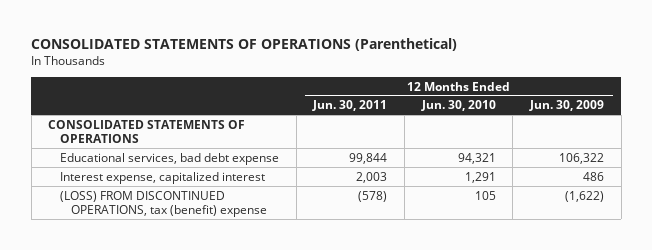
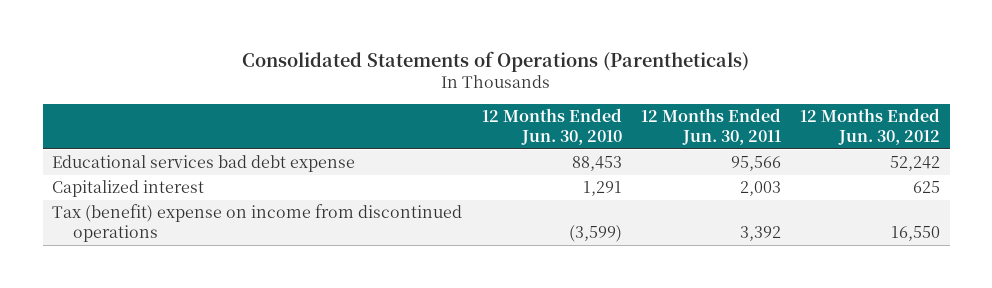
[31,38,458,52] CONSOLIDATED STATEMENTS OF OPERATIONS (Parenthetical) -> [242,51,750,73] Consolidated Statements of Operations (Parentheticals)
[529,100,605,112] Jun. 30, 2009 -> none
none -> [800,108,941,146] 12 Months Ended Jun. 30, 2012
[48,119,246,143] CONSOLIDATED STATEMENTS OF OPERATIONS -> none
[59,152,279,165] Educational services, bad debt expense -> [52,155,356,173] Educational services bad debt expense
[349,152,388,164] 99,844 -> [730,156,781,172] 95,566
[457,152,496,164] 94,321 -> [571,156,622,172] 88,453
[59,171,265,184] Interest expense, capitalized interest -> [52,180,205,198] Capitalized interest
[59,190,268,217] (LOSS) FROM DISCONTINUED OPERATIONS, tax (benefit) expense -> [52,204,463,243] Tax (benefit) expense on income from discontinued operations
[358,190,388,202] (578) -> [739,226,781,242] 3,392
[474,190,496,200] 105 -> [568,225,622,243] (3,599)

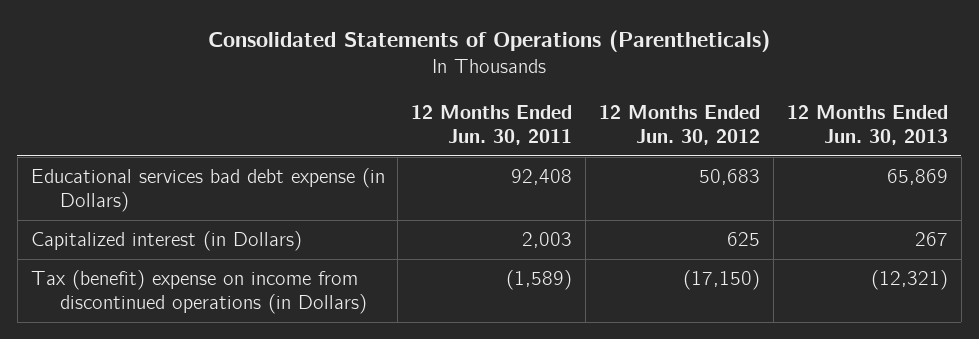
[481,108,622,146] 12 Months Ended Jun. 30, 2010 -> none
none -> [786,104,948,145] 12 Months Ended Jun. 30, 2013
[52,155,356,173] Educational services bad debt expense -> [30,168,385,213] Educational services bad debt expense (in Dollars)
[730,156,781,172] 95,566 -> [511,169,573,186] 92,408
[890,156,941,172] 52,242 -> [699,169,761,186] 50,683
[52,180,205,198] Capitalized interest -> [30,231,302,252] Capitalized interest (in Dollars)
[52,204,463,243] Tax (benefit) expense on income from discontinued operations -> [30,270,367,315] Tax (benefit) expense on income from discontinued operations (in Dollars)
[739,226,781,242] 3,392 -> [506,270,573,291] (1,589)
[891,226,941,242] 16,550 -> [683,270,761,291] (17,150)

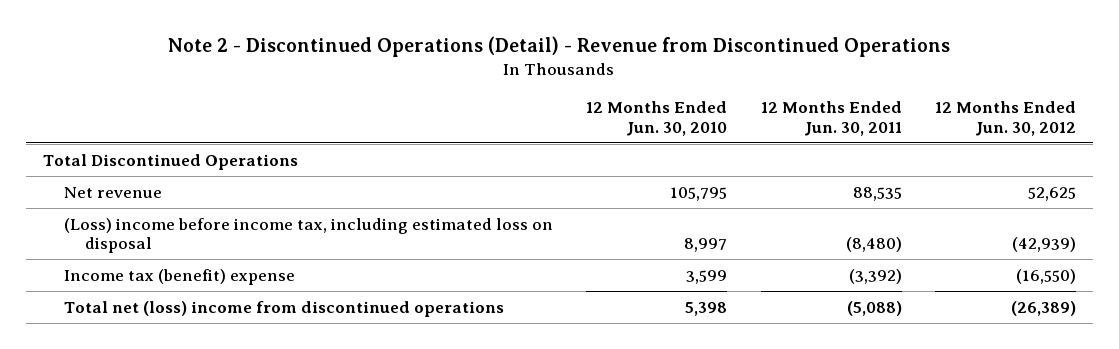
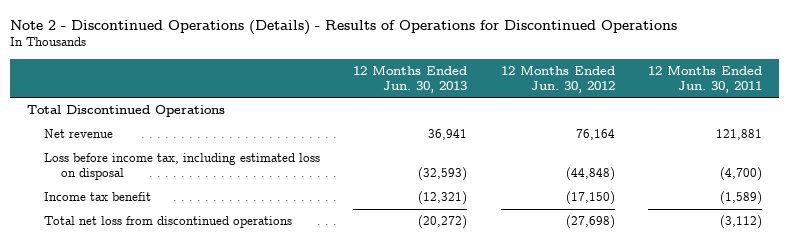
[168,36,951,58] Note 2 - Discontinued Operations (Detail) - Revenue from Discontinued Operations -> [10,19,678,35] Note 2 - Discontinued Operations (Details) - Results of Operations for Discontinued Operations
[586,101,728,136] 12 Months Ended Jun. 30, 2010 -> none
none -> [353,64,468,93] 12 Months Ended Jun. 30, 2013
[852,186,902,201] 88,535 -> [715,129,762,141] 121,881
[1028,186,1077,201] 52,625 -> [575,129,615,141] 76,164
[63,217,553,254] (Loss) income before income tax, including estimated loss on disposal -> [44,153,321,180] Loss before income tax, including estimated loss on disposal
[845,237,902,253] (8,480) -> [719,166,762,181] (4,700)
[1012,237,1077,253] (42,939) -> [565,166,615,181] (44,848)
[63,268,295,285] Income tax (benefit) expense -> [44,192,152,202] Income tax benefit
[848,268,902,284] (3,392) -> [719,191,762,206] (1,589)
[1016,268,1077,284] (16,550) -> [565,191,615,206] (17,150)
[63,300,504,317] Total net (loss) income from discontinued operations -> [44,216,293,229] Total net loss from discontinued operations
[846,300,902,316] (5,088) -> [719,215,762,230] (3,112)
[1011,300,1077,316] (26,389) -> [565,215,615,230] (27,698)

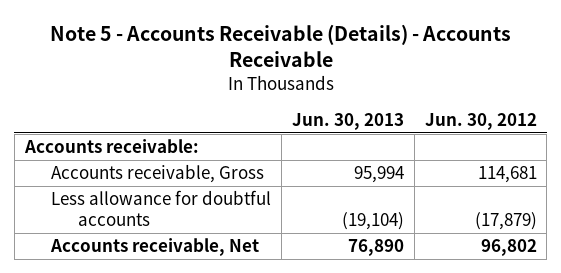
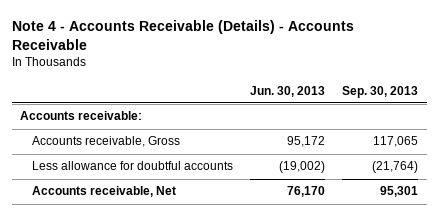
[49,23,511,67] Note 5 - Accounts Receivable (Details) - Accounts Receivable -> [11,19,354,50] Note 4 - Accounts Receivable (Details) - Accounts Receivable
[424,112,537,130] Jun. 30, 2012 -> none
none -> [341,85,418,98] Sep. 30, 2013
[353,166,404,184] 95,994 -> [286,136,325,148] 95,172
[341,212,404,231] (19,104) -> [278,161,325,174] (19,002)
[347,239,404,257] 76,890 -> [286,186,325,198] 76,170

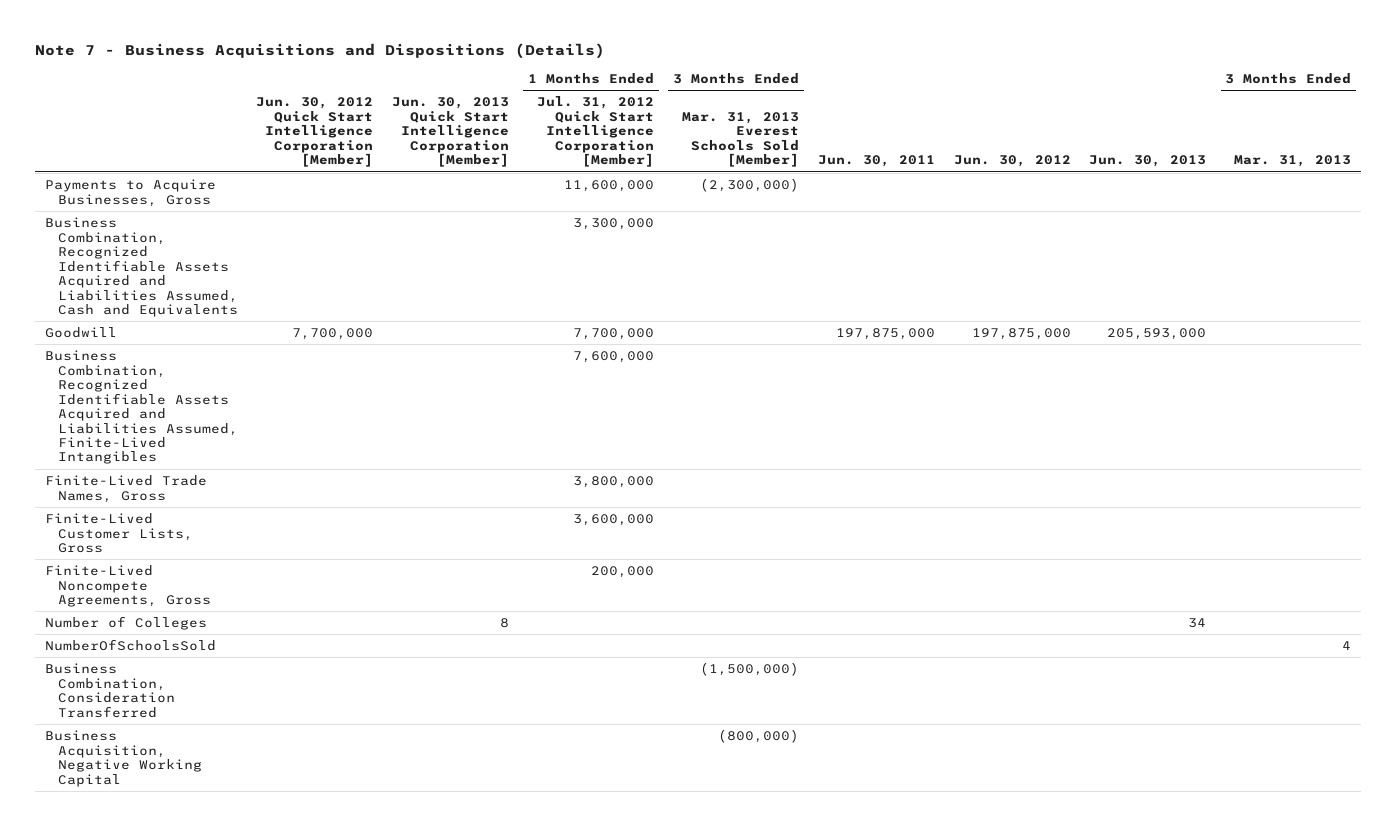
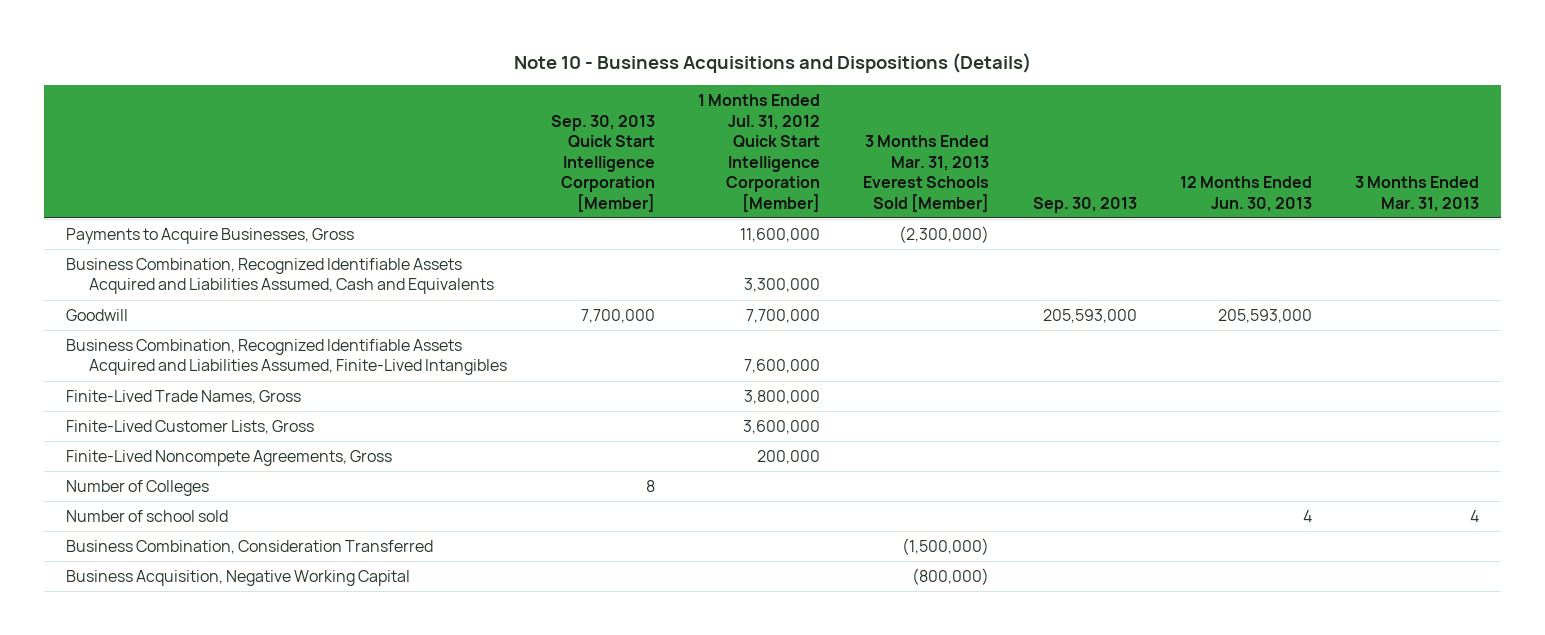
[35,42,606,59] Note 7 - Business Acquisitions and Dispositions (Details) -> [513,53,1031,74] Note 10 - Business Acquisitions and Dispositions (Details)
[256,97,374,168] Jun. 30, 2012 Quick Start Intelligence Corporation [Member] -> none
[392,97,510,168] Jun. 30, 2013 Quick Start Intelligence Corporation [Member] -> none
[817,155,935,168] Jun. 30, 2011 -> none
[953,155,1071,168] Jun. 30, 2012 -> none
[1089,155,1207,168] Jun. 30, 2013 -> none
none -> [550,114,655,212] Sep. 30, 2013 Quick Start Intelligence Corporation [Member]
none -> [1032,196,1137,213] Sep. 30, 2013
none -> [1180,176,1313,212] 12 Months Ended Jun. 30, 2013
[44,639,216,652] NumberOfSchoolsSold -> [65,509,228,522] Number of school sold

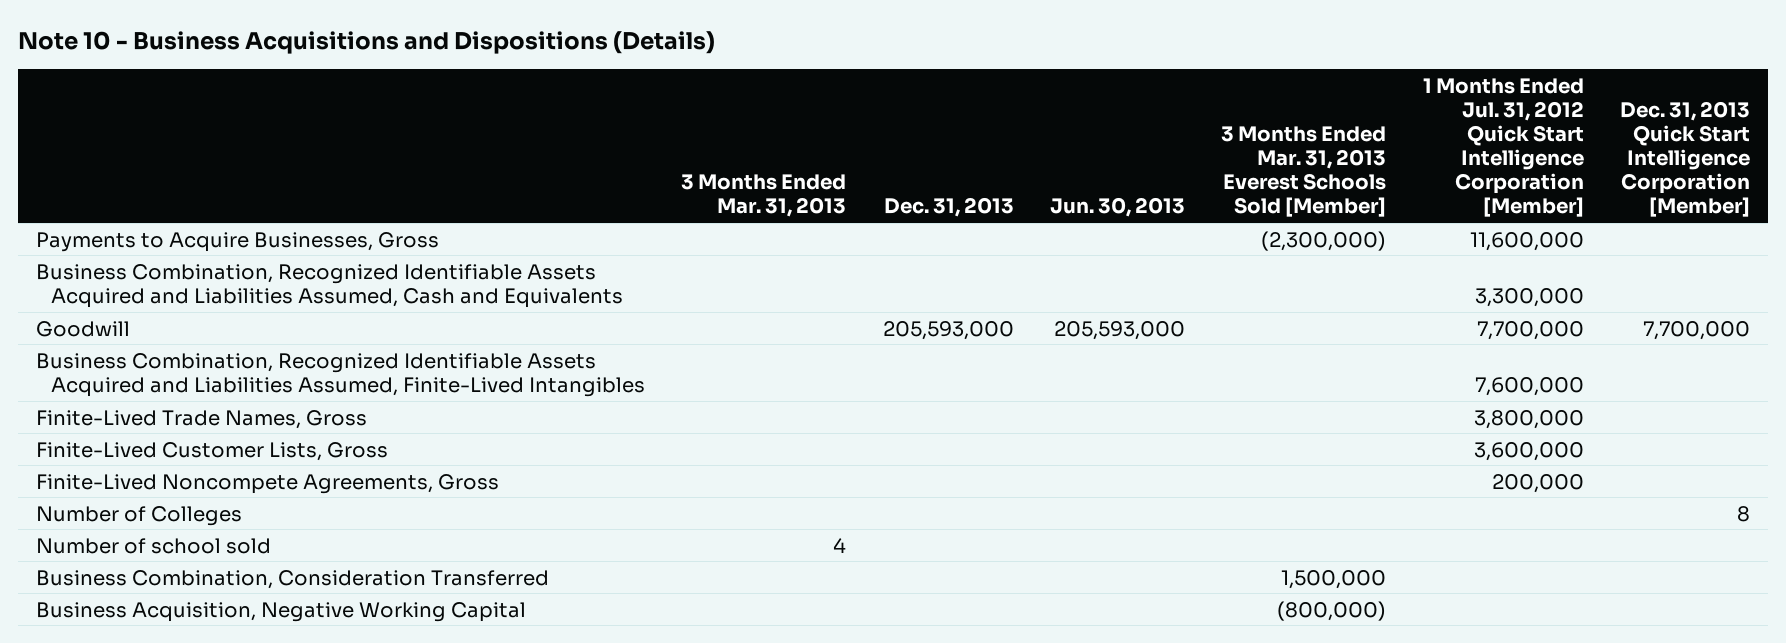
[550,114,655,212] Sep. 30, 2013 Quick Start Intelligence Corporation [Member] -> none
[1032,196,1137,213] Sep. 30, 2013 -> none
[1180,176,1313,212] 12 Months Ended Jun. 30, 2013 -> none
none -> [883,197,1014,218] Dec. 31, 2013
none -> [1049,197,1185,218] Jun. 30, 2013
none -> [1620,100,1751,218] Dec. 31, 2013 Quick Start Intelligence Corporation [Member]
[902,537,990,555] (1,500,000) -> [1281,569,1387,589] 1,500,000

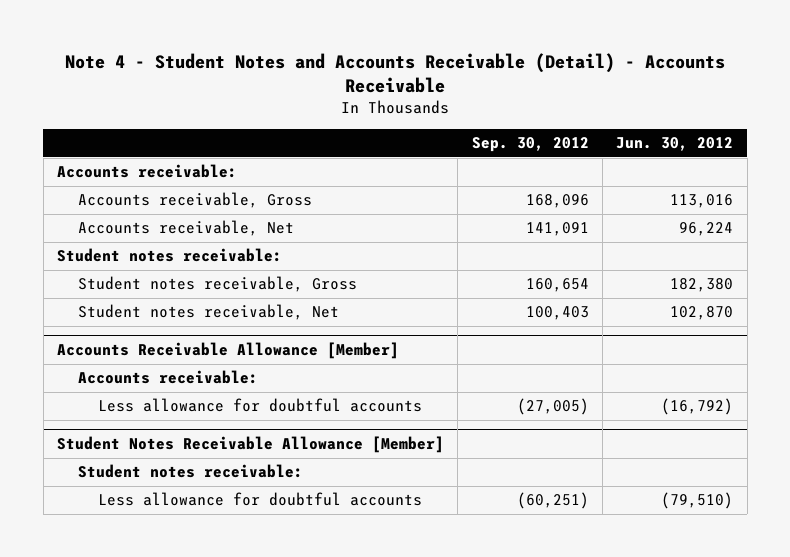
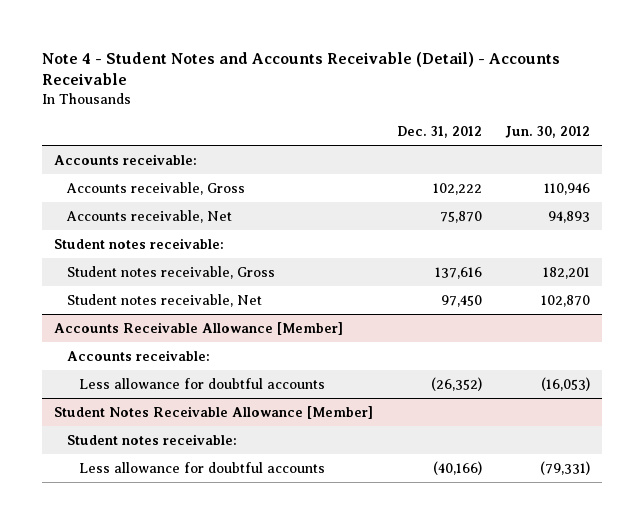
[471,137,589,153] Sep. 30, 2012 -> none
none -> [397,126,483,139] Dec. 31, 2012
[670,194,734,209] 113,016 -> [543,182,590,195] 110,946
[679,222,734,237] 96,224 -> [547,210,590,223] 94,893
[670,278,734,293] 182,380 -> [542,266,590,279] 182,201
[661,398,734,416] (16,792) -> [540,376,590,391] (16,053)
[661,492,734,510] (79,510) -> [539,460,590,475] (79,331)

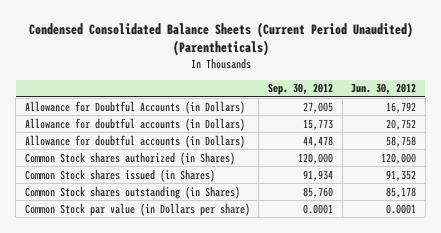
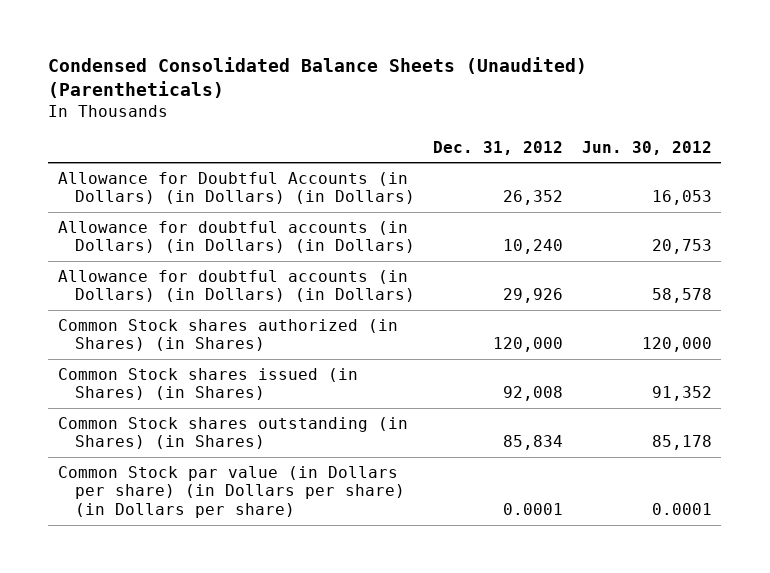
[28,21,413,57] Condensed Consolidated Balance Sheets (Current Period Unaudited) (Parentheticals) -> [48,57,588,99] Condensed Consolidated Balance Sheets (Unaudited) (Parentheticals)
[268,83,334,96] Sep. 30, 2012 -> none
none -> [433,141,564,156] Dec. 31, 2012
[24,100,245,114] Allowance for Doubtful Accounts (in Dollars) -> [57,171,415,205] Allowance for Doubtful Accounts (in Dollars) (in Dollars) (in Dollars)
[386,101,417,113] 16,792 -> [652,190,713,206] 16,053
[24,117,245,131] Allowance for doubtful accounts (in Dollars) -> [57,220,415,254] Allowance for doubtful accounts (in Dollars) (in Dollars) (in Dollars)
[386,118,417,130] 20,752 -> [652,239,713,255] 20,753
[24,134,245,148] Allowance for doubtful accounts (in Dollars) -> [57,269,415,303] Allowance for doubtful accounts (in Dollars) (in Dollars) (in Dollars)
[386,135,417,147] 58,758 -> [652,288,713,304] 58,578
[24,151,235,165] Common Stock shares authorized (in Shares) -> [57,318,398,352] Common Stock shares authorized (in Shares) (in Shares)
[24,168,215,182] Common Stock shares issued (in Shares) -> [57,367,358,401] Common Stock shares issued (in Shares) (in Shares)
[24,185,240,199] Common Stock shares outstanding (in Shares) -> [57,416,408,450] Common Stock shares outstanding (in Shares) (in Shares)
[24,202,250,216] Common Stock par value (in Dollars per share) -> [57,465,405,519] Common Stock par value (in Dollars per share) (in Dollars per share) (in Dollars per share)

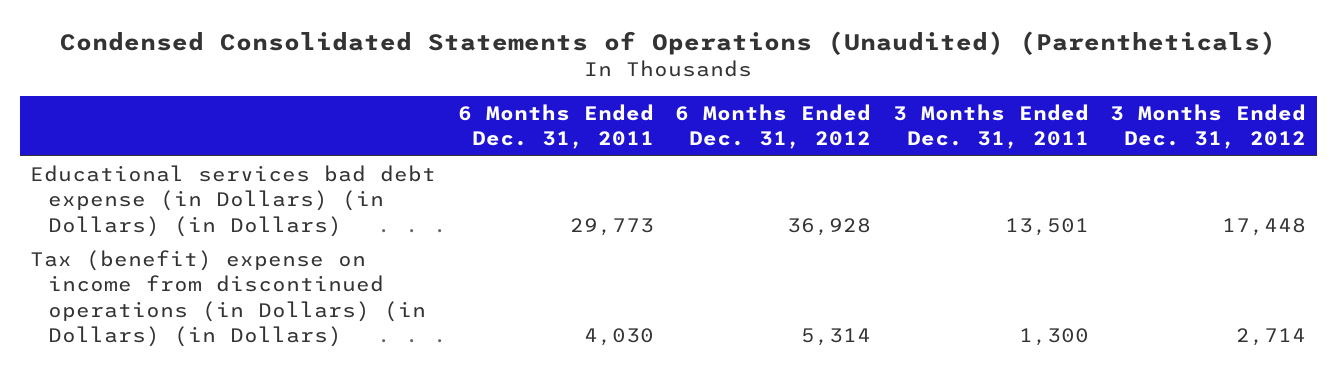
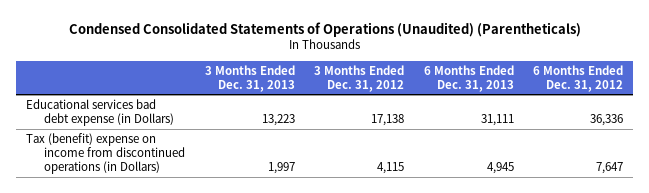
[457,103,654,150] 6 Months Ended Dec. 31, 2011 -> none
[892,103,1089,150] 3 Months Ended Dec. 31, 2011 -> none
none -> [204,64,295,92] 3 Months Ended Dec. 31, 2013
none -> [423,64,514,92] 6 Months Ended Dec. 31, 2013
[30,165,437,237] Educational services bad debt expense (in Dollars) (in Dollars) (in Dollars) -> [25,99,174,127] Educational services bad debt expense (in Dollars)
[787,217,872,236] 36,928 -> [590,114,624,127] 36,336
[1222,217,1307,236] 17,448 -> [371,114,405,127] 17,138
[30,250,426,347] Tax (benefit) expense on income from discontinued operations (in Dollars) (in Dollars) (in Dollars) -> [25,133,185,175] Tax (benefit) expense on income from discontinued operations (in Dollars)
[801,327,872,346] 5,314 -> [596,162,624,175] 7,647
[1236,327,1307,346] 2,714 -> [377,162,405,175] 4,115

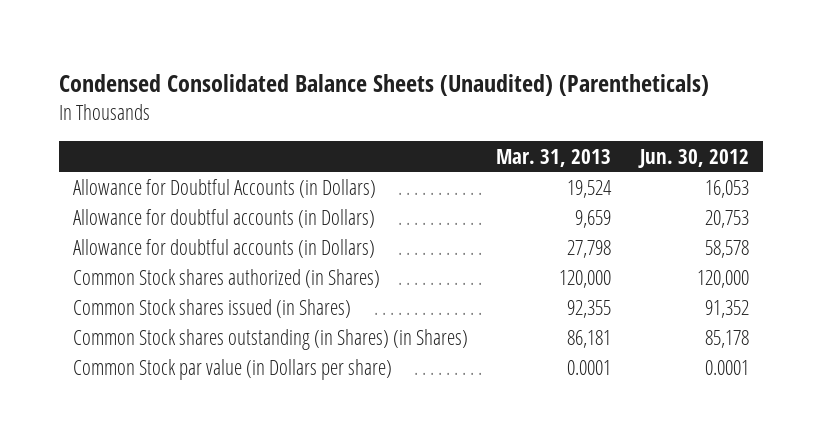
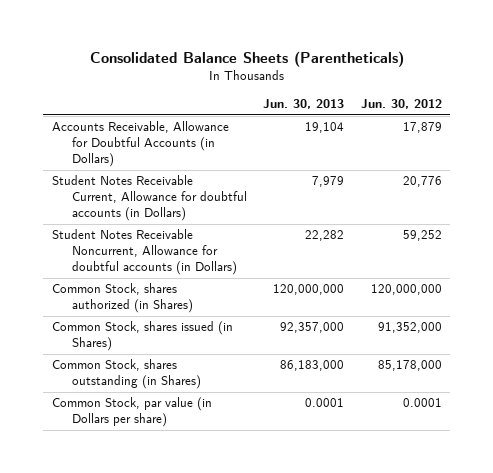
[58,73,709,96] Condensed Consolidated Balance Sheets (Unaudited) (Parentheticals) -> [89,50,404,67] Consolidated Balance Sheets (Parentheticals)
[496,148,612,167] Mar. 31, 2013 -> none
none -> [263,98,345,109] Jun. 30, 2013
[73,178,377,198] Allowance for Doubtful Accounts (in Dollars) -> [51,121,229,168] Accounts Receivable, Allowance for Doubtful Accounts (in Dollars)
[704,179,749,198] 16,053 -> [402,122,442,134] 17,879
[73,208,376,228] Allowance for doubtful accounts (in Dollars) -> [51,175,247,222] Student Notes Receivable Current, Allowance for doubtful accounts (in Dollars)
[704,209,749,228] 20,753 -> [402,176,442,188] 20,776
[73,238,376,258] Allowance for doubtful accounts (in Dollars) -> [51,229,237,276] Student Notes Receivable Noncurrent, Allowance for doubtful accounts (in Dollars)
[704,239,749,258] 58,578 -> [402,230,442,242] 59,252
[73,268,381,288] Common Stock shares authorized (in Shares) -> [51,283,193,314] Common Stock, shares authorized (in Shares)
[696,269,749,288] 120,000 -> [370,284,442,296] 120,000,000
[73,298,352,318] Common Stock shares issued (in Shares) -> [51,321,233,352] Common Stock, shares issued (in Shares)
[704,299,749,318] 91,352 -> [377,322,442,334] 91,352,000
[73,328,469,350] Common Stock shares outstanding (in Shares) (in Shares) -> [51,359,201,390] Common Stock, shares outstanding (in Shares)
[704,329,749,348] 85,178 -> [377,360,442,372] 85,178,000
[73,358,393,380] Common Stock par value (in Dollars per share) -> [51,397,212,428] Common Stock, par value (in Dollars per share)

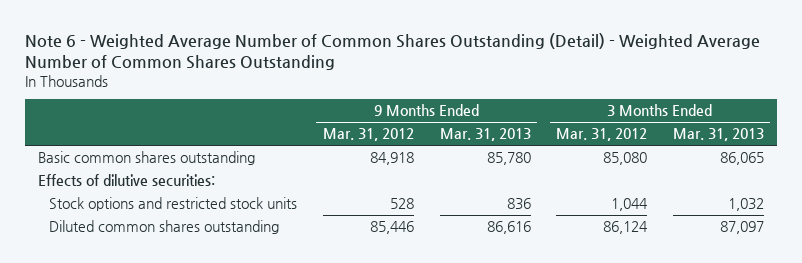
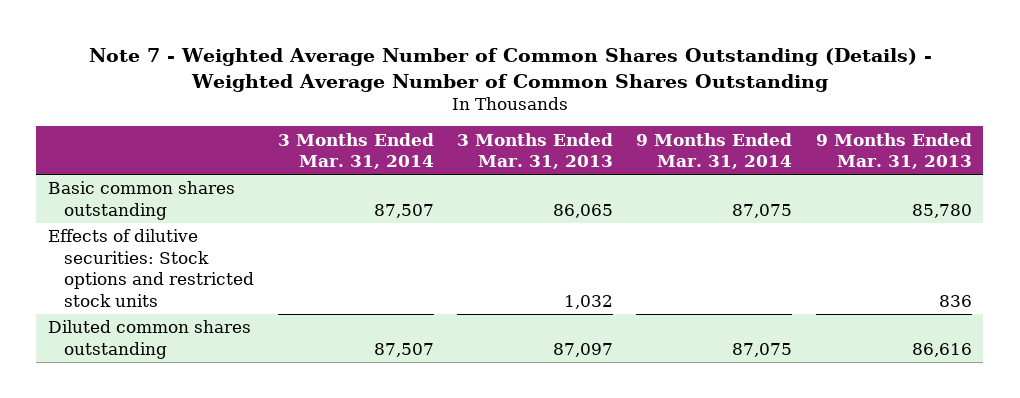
[25,33,761,71] Note 6 - Weighted Average Number of Common Shares Outstanding (Detail) - Weighted Average Number of Common Shares Outstanding -> [88,47,932,92] Note 7 - Weighted Average Number of Common Shares Outstanding (Details) - Weighted Average Number of Common Shares Outstanding
[322,128,414,142] Mar. 31, 2012 -> none
[556,128,648,142] Mar. 31, 2012 -> none
none -> [277,132,434,170] 3 Months Ended Mar. 31, 2014
none -> [636,132,793,170] 9 Months Ended Mar. 31, 2014
[38,174,216,187] Effects of dilutive securities: -> none
[49,197,298,212] Stock options and restricted stock units -> [48,229,255,307] Effects of dilutive securities: Stock options and restricted stock units

